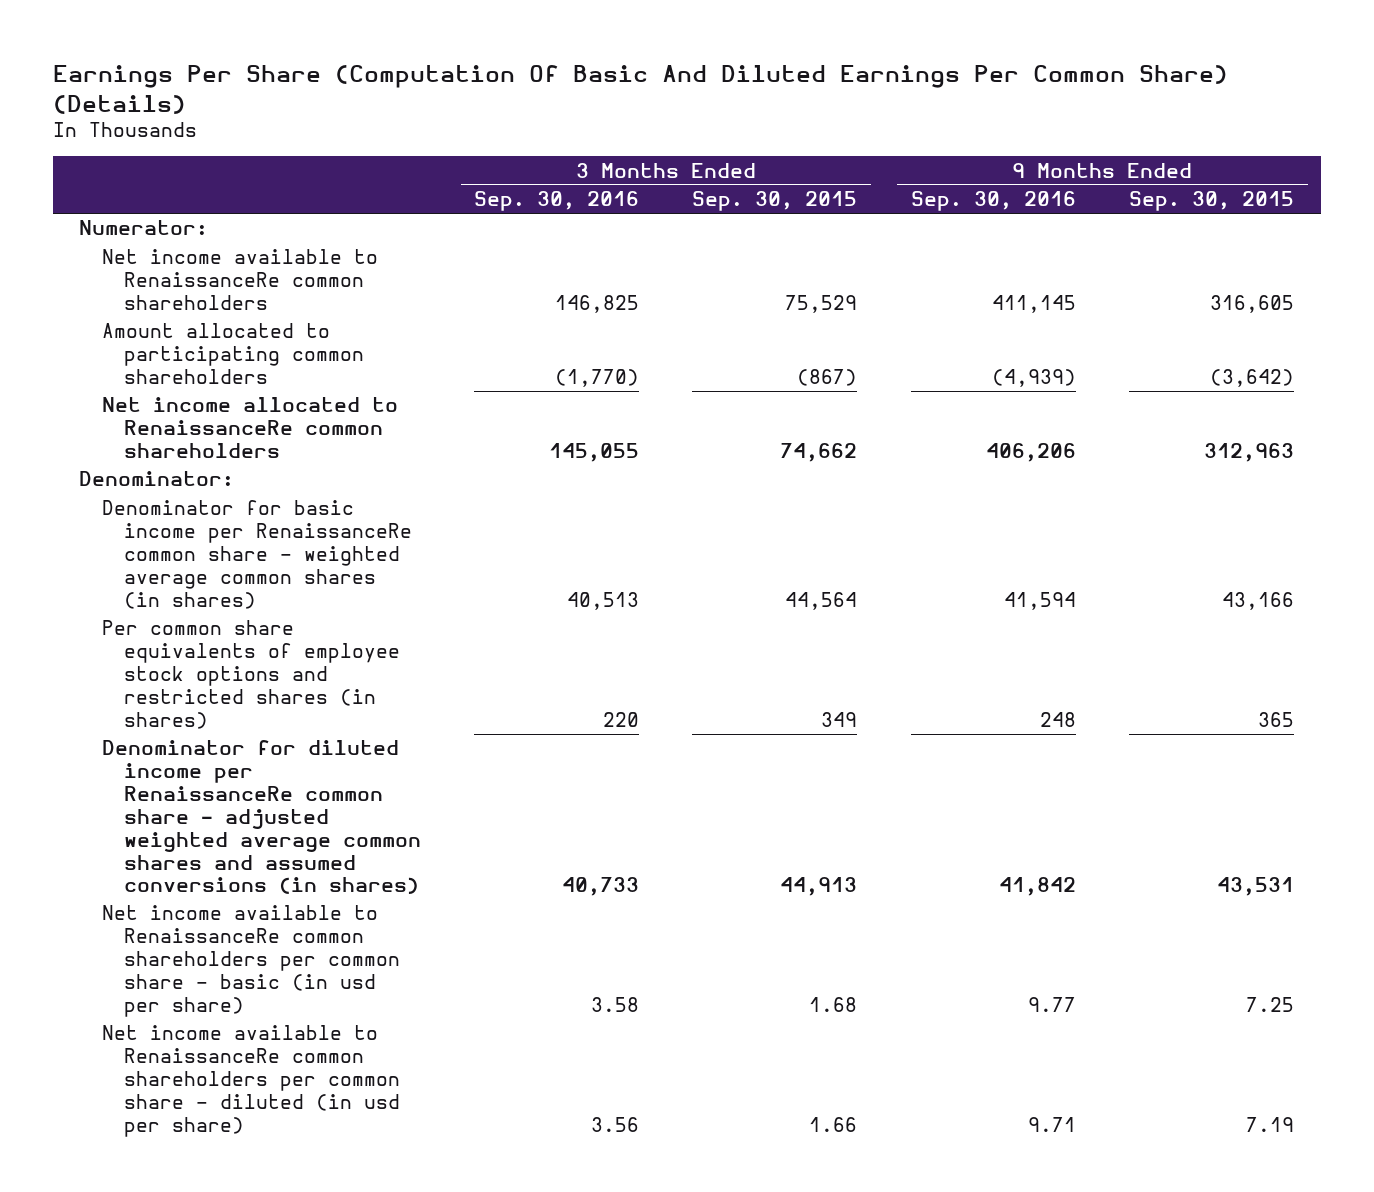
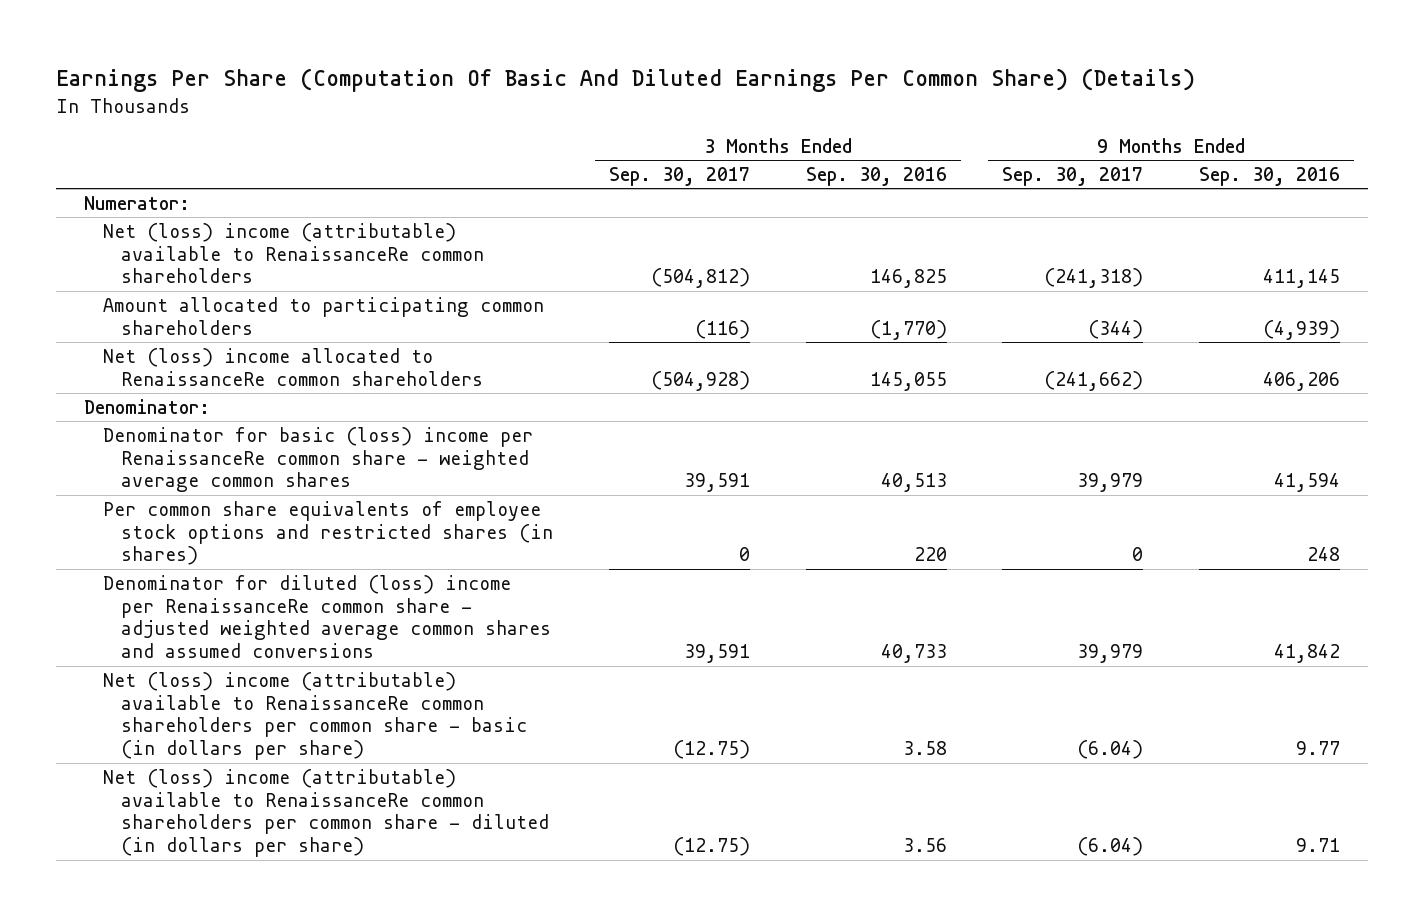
[692,191,858,212] Sep. 30, 2015 -> none
[1129,191,1295,212] Sep. 30, 2015 -> none
none -> [608,166,750,186] Sep. 30, 2017
none -> [1002,166,1144,186] Sep. 30, 2017
[101,249,378,311] Net income available to RenaissanceRe common shareholders -> [102,222,485,284] Net (loss) income (attributable) available to RenaissanceRe common shareholders
[101,397,398,459] Net income allocated to RenaissanceRe common shareholders -> [102,347,484,386] Net (loss) income allocated to RenaissanceRe common shareholders
[101,500,412,609] Denominator for basic income per RenaissanceRe common share - weighted average common shares (in shares) -> [102,426,533,493] Denominator for basic (loss) income per RenaissanceRe common share - weighted average common shares
[101,740,421,895] Denominator for diluted income per RenaissanceRe common share - adjusted weighted average common shares and assumed conversions (in shares) -> [102,574,552,659] Denominator for diluted (loss) income per RenaissanceRe common share - adjusted weighted average common shares and assumed conversions
[101,905,400,1017] Net income available to RenaissanceRe common shareholders per common share - basic (in usd per share) -> [102,671,528,761] Net (loss) income (attributable) available to RenaissanceRe common shareholders per common share - basic (in dollars per share)
[101,1025,400,1137] Net income available to RenaissanceRe common shareholders per common share - diluted (in usd per share) -> [102,768,550,858] Net (loss) income (attributable) available to RenaissanceRe common shareholders per common share - diluted (in dollars per share)

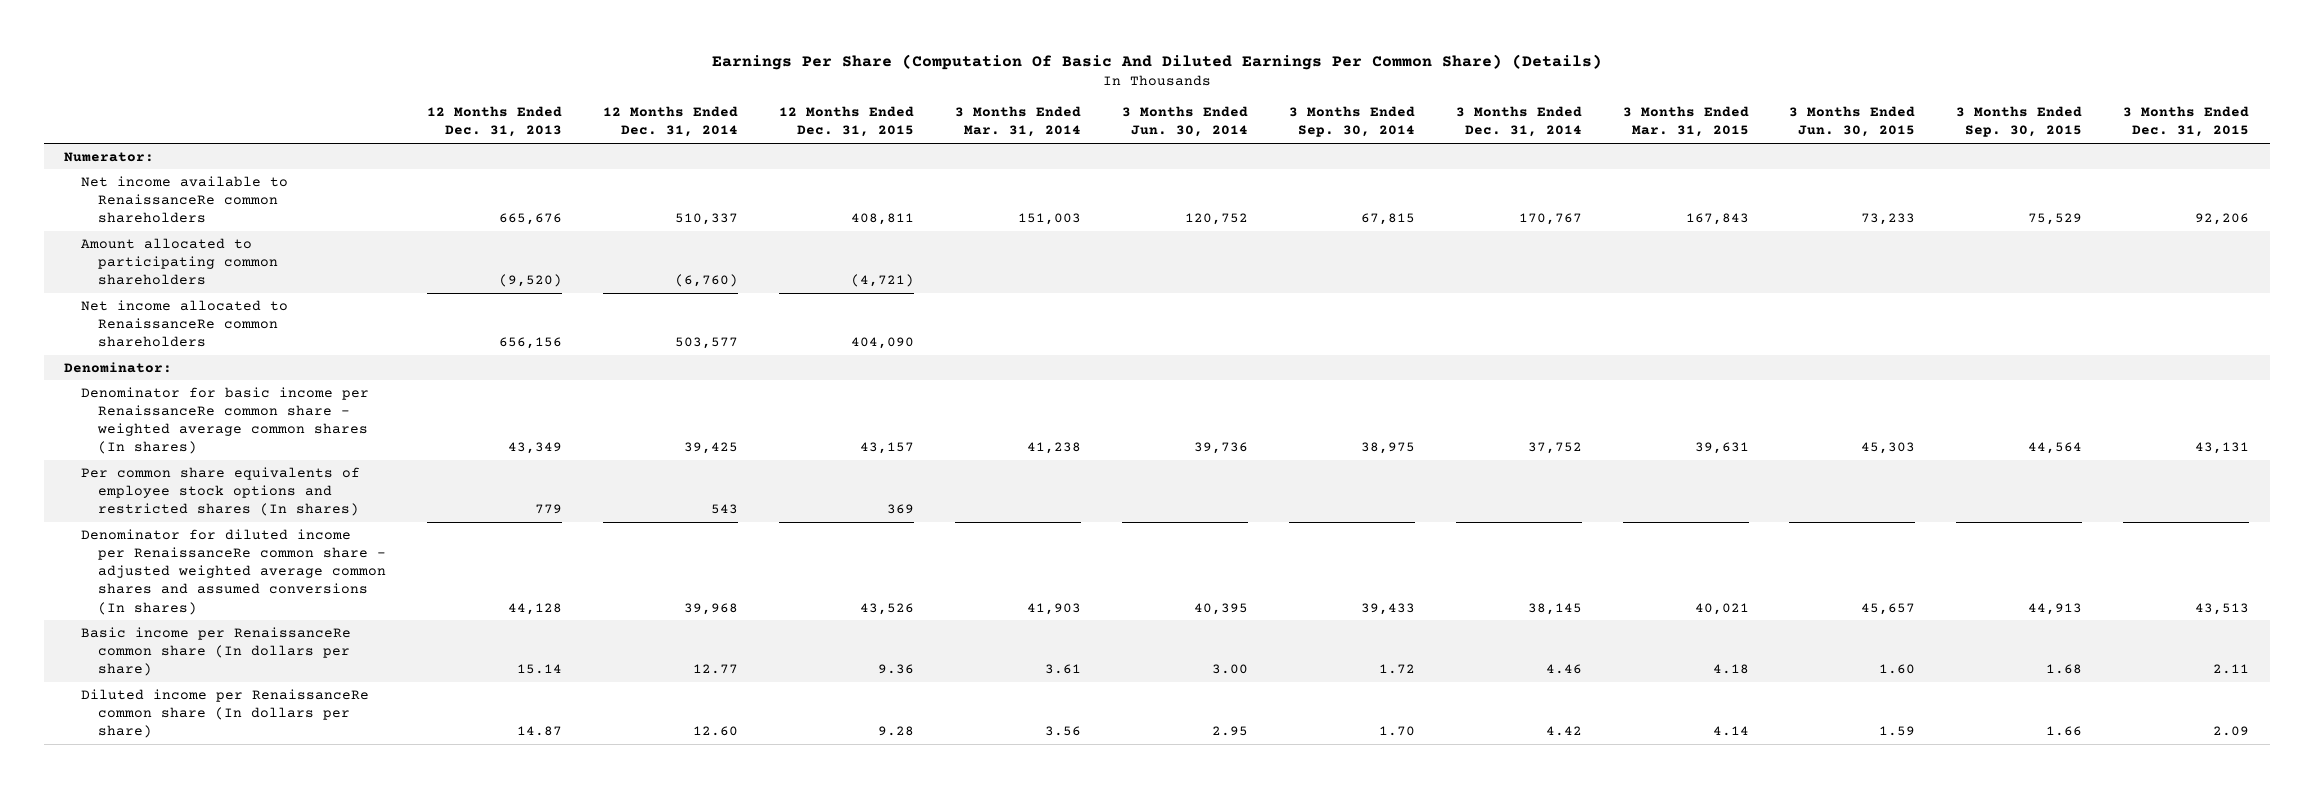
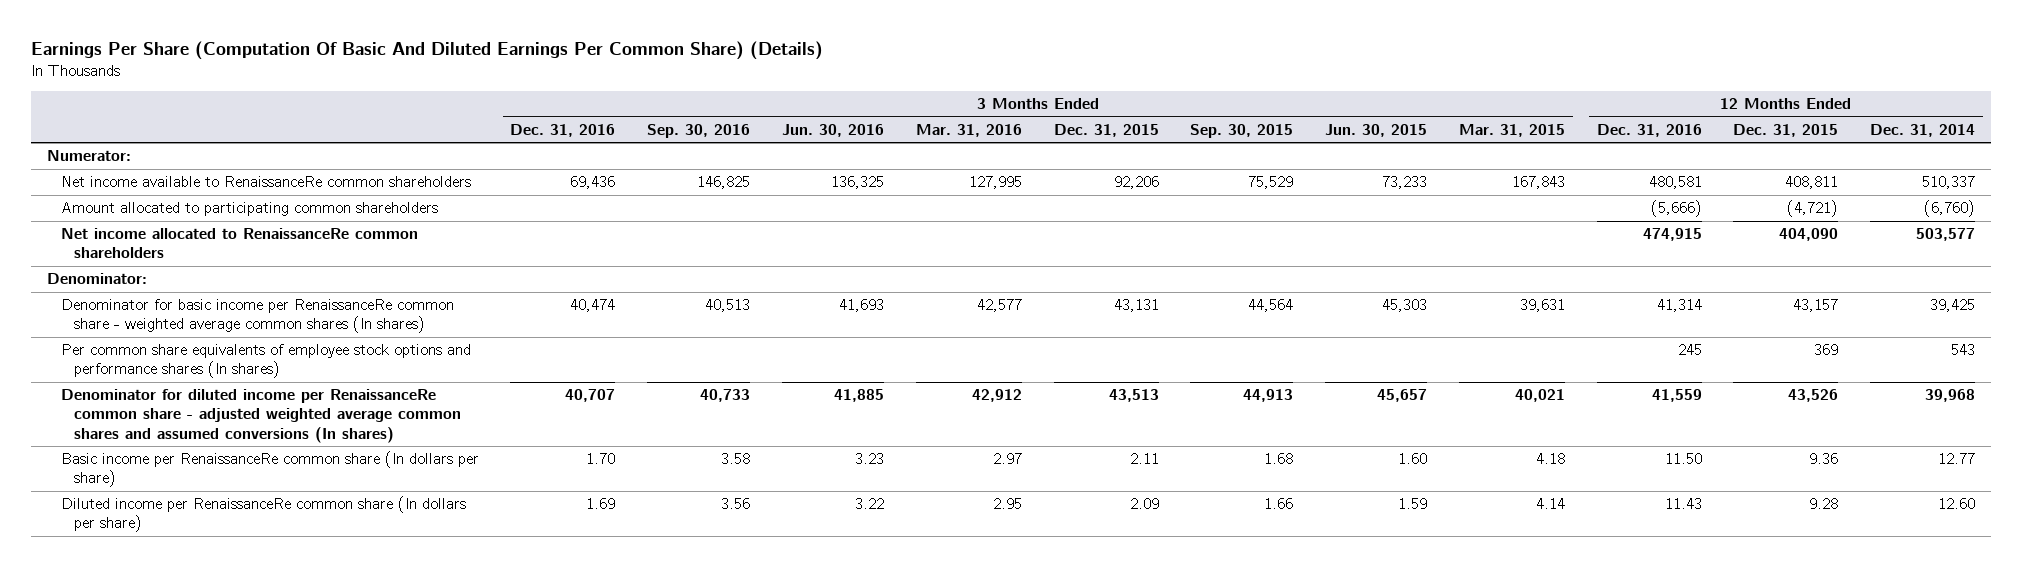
[427,106,563,138] 12 Months Ended Dec. 31, 2013 -> none
[954,106,1081,138] 3 Months Ended Mar. 31, 2014 -> none
[1121,106,1248,138] 3 Months Ended Jun. 30, 2014 -> none
[1288,106,1415,138] 3 Months Ended Sep. 30, 2014 -> none
[1455,106,1582,138] 3 Months Ended Dec. 31, 2014 -> none
none -> [510,123,616,137] Dec. 31, 2016
none -> [647,123,751,138] Sep. 30, 2016
none -> [781,123,884,137] Jun. 30, 2016
none -> [915,123,1022,137] Mar. 31, 2016
none -> [1596,123,1702,137] Dec. 31, 2016
[81,466,361,517] Per common share equivalents of employee stock options and restricted shares (In shares) -> [60,344,471,379] Per common share equivalents of employee stock options and performance shares (In shares)

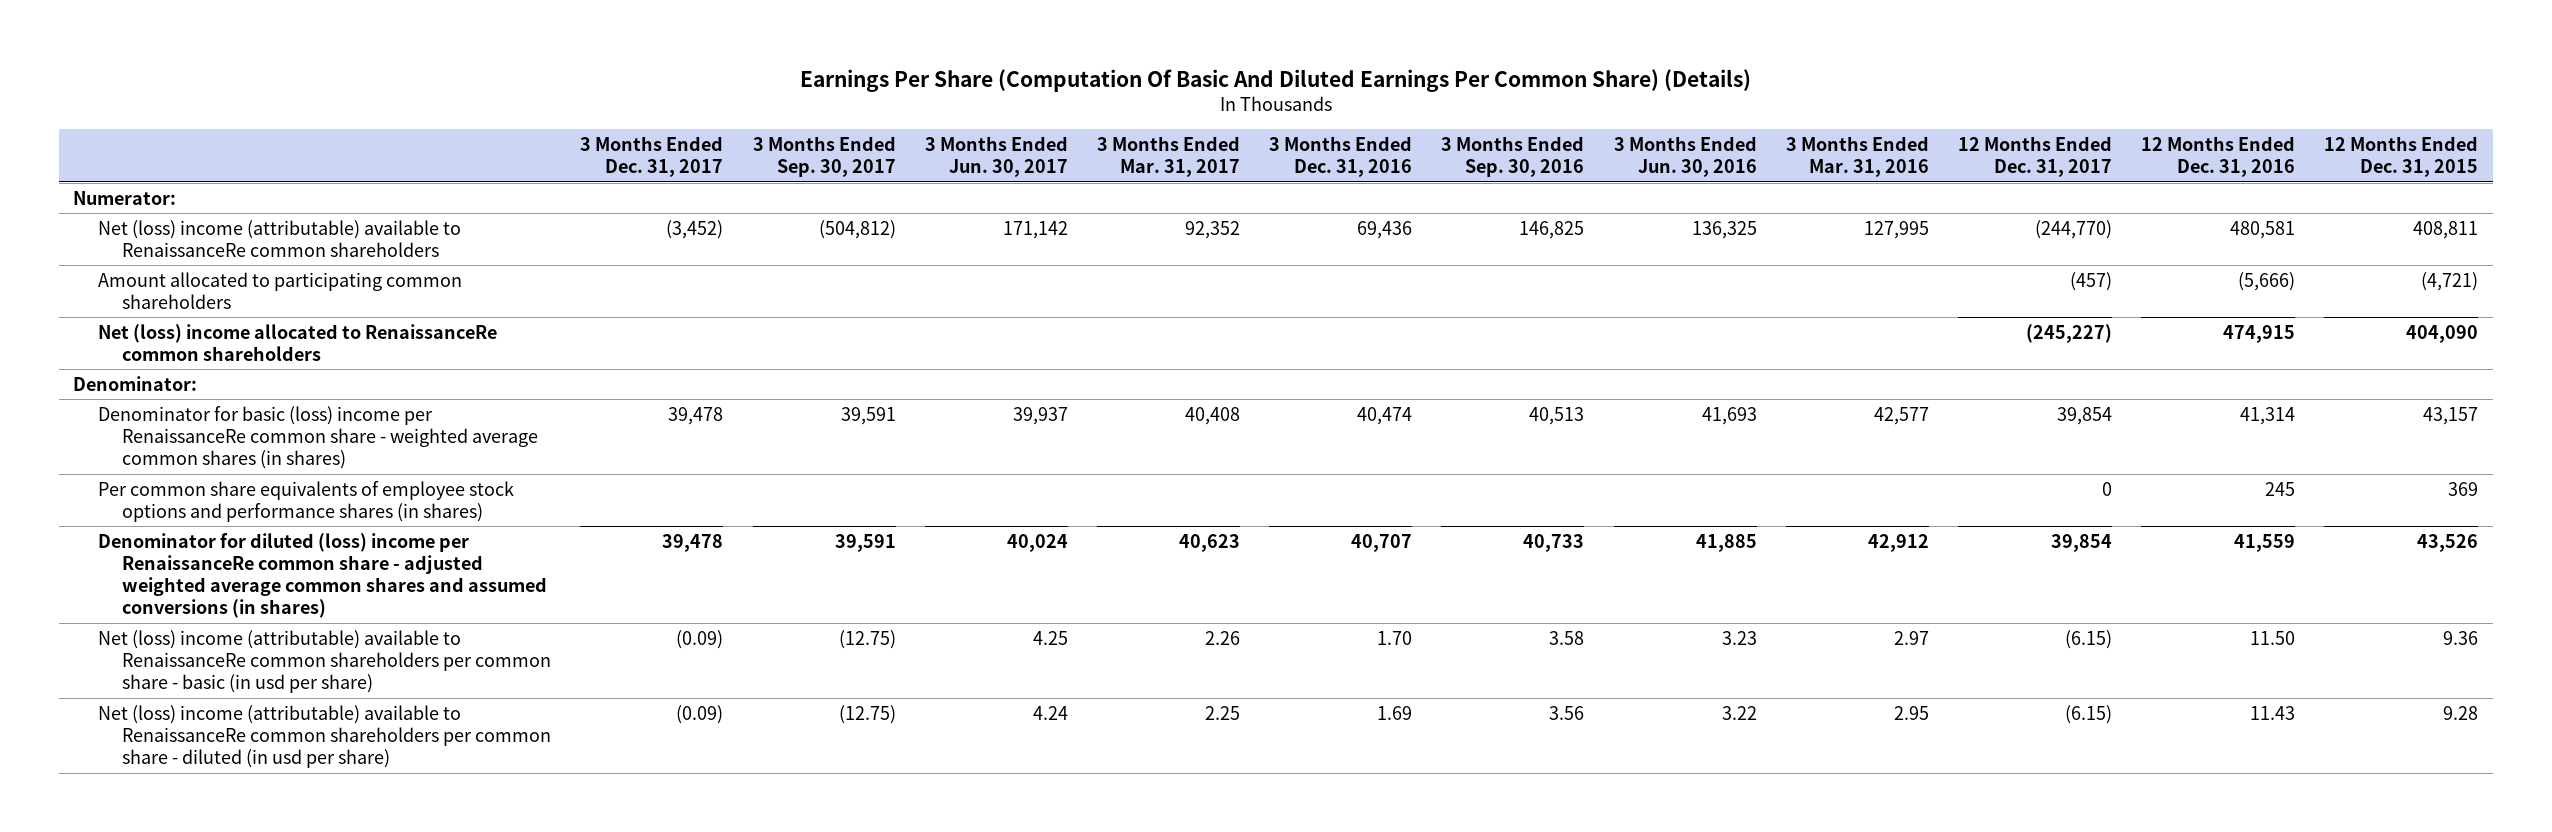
[1053,123,1159,137] Dec. 31, 2015 -> none
[1190,123,1294,138] Sep. 30, 2015 -> none
[1325,123,1428,137] Jun. 30, 2015 -> none
[1458,123,1565,137] Mar. 31, 2015 -> none
[1870,123,1976,137] Dec. 31, 2014 -> none
none -> [580,136,724,178] 3 Months Ended Dec. 31, 2017
none -> [752,136,896,178] 3 Months Ended Sep. 30, 2017
none -> [924,136,1068,178] 3 Months Ended Jun. 30, 2017
none -> [1097,136,1241,178] 3 Months Ended Mar. 31, 2017
none -> [1958,136,2113,178] 12 Months Ended Dec. 31, 2017
[60,176,471,188] Net income available to RenaissanceRe common shareholders -> [97,219,461,257] Net (loss) income (attributable) available to RenaissanceRe common shareholders
[60,228,418,259] Net income allocated to RenaissanceRe common shareholders -> [97,323,497,361] Net (loss) income allocated to RenaissanceRe common shareholders
[60,299,454,334] Denominator for basic income per RenaissanceRe common share - weighted average common shares (In shares) -> [97,405,539,470] Denominator for basic (loss) income per RenaissanceRe common share - weighted average common shares (in shares)
[60,344,471,379] Per common share equivalents of employee stock options and performance shares (In shares) -> [97,480,514,522] Per common share equivalents of employee stock options and performance shares (in shares)
[60,389,462,443] Denominator for diluted income per RenaissanceRe common share - adjusted weighted average common shares and assumed conversions (In shares) -> [97,532,548,619] Denominator for diluted (loss) income per RenaissanceRe common share - adjusted weighted average common shares and assumed conversions (in shares)
[60,451,479,488] Basic income per RenaissanceRe common share (In dollars per share) -> [97,629,552,694] Net (loss) income (attributable) available to RenaissanceRe common shareholders per common share - basic (in usd per share)
[60,496,466,533] Diluted income per RenaissanceRe common share (In dollars per share) -> [97,704,552,769] Net (loss) income (attributable) available to RenaissanceRe common shareholders per common share - diluted (in usd per share)

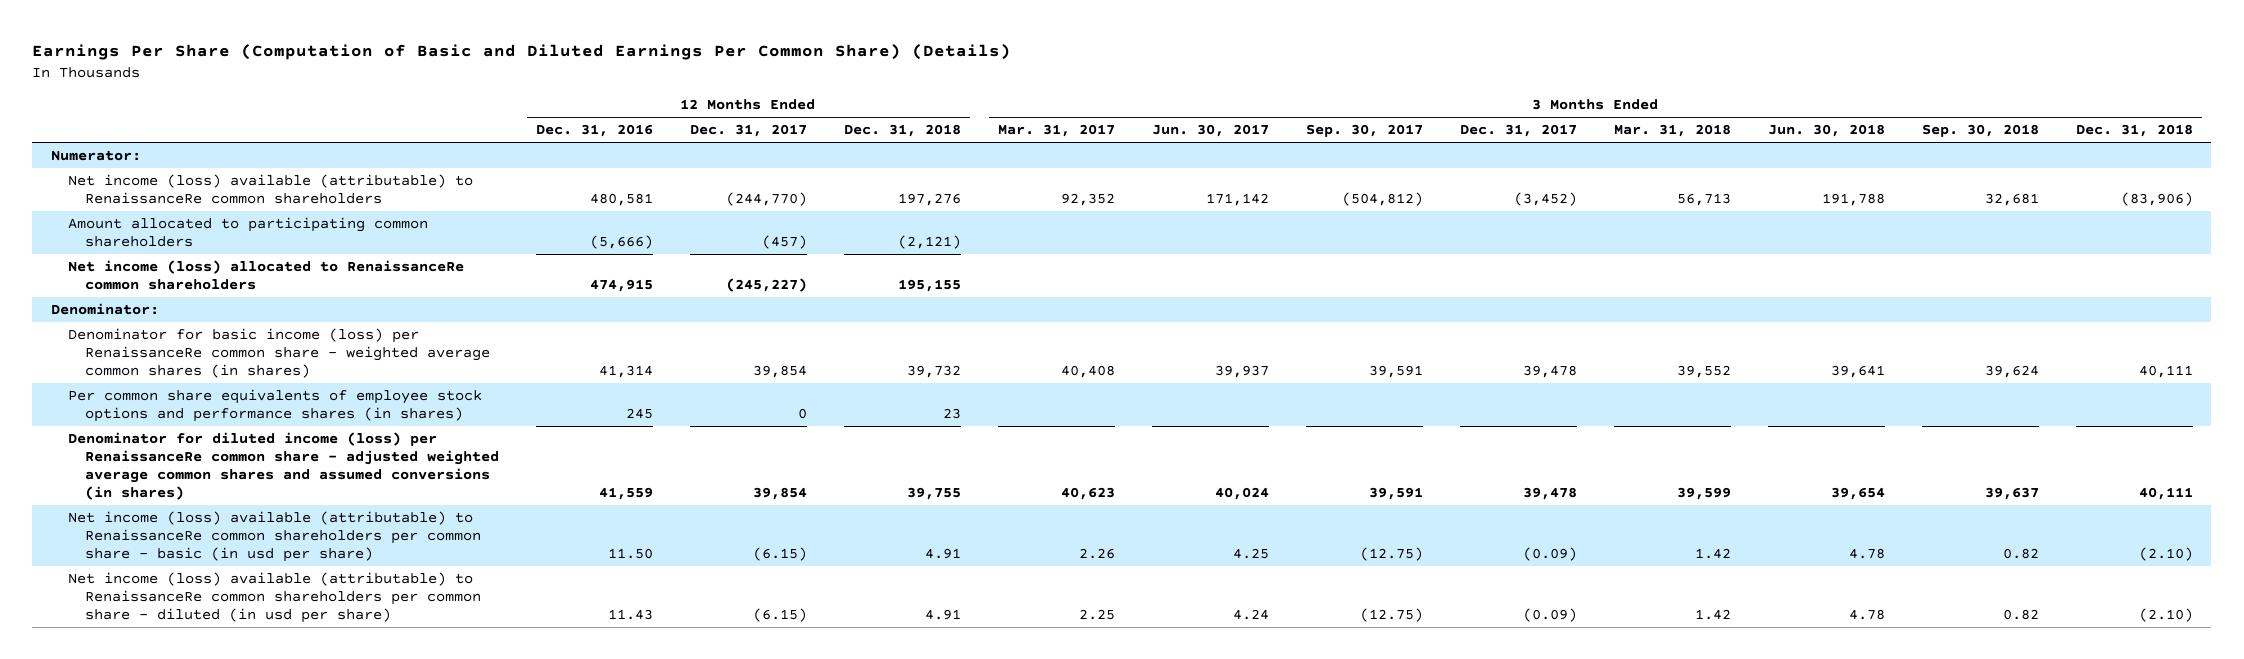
[799,68,1751,92] Earnings Per Share (Computation Of Basic And Diluted Earnings Per Common Share) (Details) -> [32,44,1012,61] Earnings Per Share (Computation of Basic and Diluted Earnings Per Common Share) (Details)
[1269,136,1413,178] 3 Months Ended Dec. 31, 2016 -> none
[1441,136,1585,178] 3 Months Ended Sep. 30, 2016 -> none
[1613,136,1757,178] 3 Months Ended Jun. 30, 2016 -> none
[1785,136,1929,178] 3 Months Ended Mar. 31, 2016 -> none
[2324,136,2479,178] 12 Months Ended Dec. 31, 2015 -> none
none -> [843,124,961,138] Dec. 31, 2018
none -> [1613,124,1731,138] Mar. 31, 2018
none -> [1767,124,1885,138] Jun. 30, 2018
none -> [1921,124,2039,138] Sep. 30, 2018
none -> [2075,124,2193,138] Dec. 31, 2018
[97,219,461,257] Net (loss) income (attributable) available to RenaissanceRe common shareholders -> [67,174,473,204] Net income (loss) available (attributable) to RenaissanceRe common shareholders
[97,323,497,361] Net (loss) income allocated to RenaissanceRe common shareholders -> [67,260,464,290] Net income (loss) allocated to RenaissanceRe common shareholders
[97,405,539,470] Denominator for basic (loss) income per RenaissanceRe common share - weighted average common shares (in shares) -> [67,328,490,378] Denominator for basic income (loss) per RenaissanceRe common share - weighted average common shares (in shares)
[97,532,548,619] Denominator for diluted (loss) income per RenaissanceRe common share - adjusted weighted average common shares and assumed conversions (in shares) -> [67,432,499,500] Denominator for diluted income (loss) per RenaissanceRe common share - adjusted weighted average common shares and assumed conversions (in shares)
[97,629,552,694] Net (loss) income (attributable) available to RenaissanceRe common shareholders per common share - basic (in usd per share) -> [67,511,481,562] Net income (loss) available (attributable) to RenaissanceRe common shareholders per common share - basic (in usd per share)
[97,704,552,769] Net (loss) income (attributable) available to RenaissanceRe common shareholders per common share - diluted (in usd per share) -> [67,572,481,623] Net income (loss) available (attributable) to RenaissanceRe common shareholders per common share - diluted (in usd per share)

